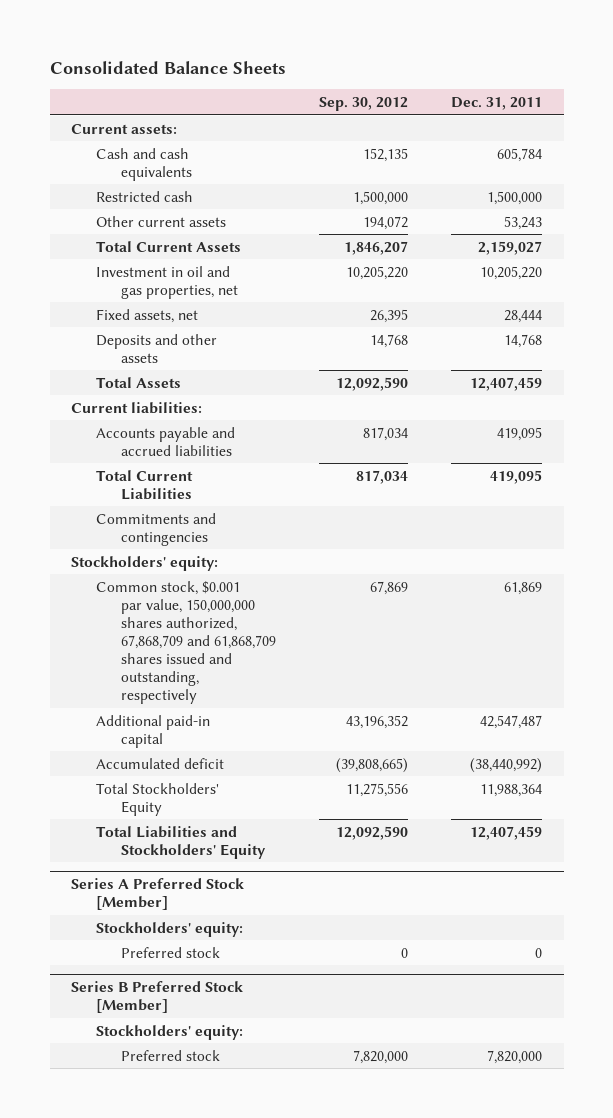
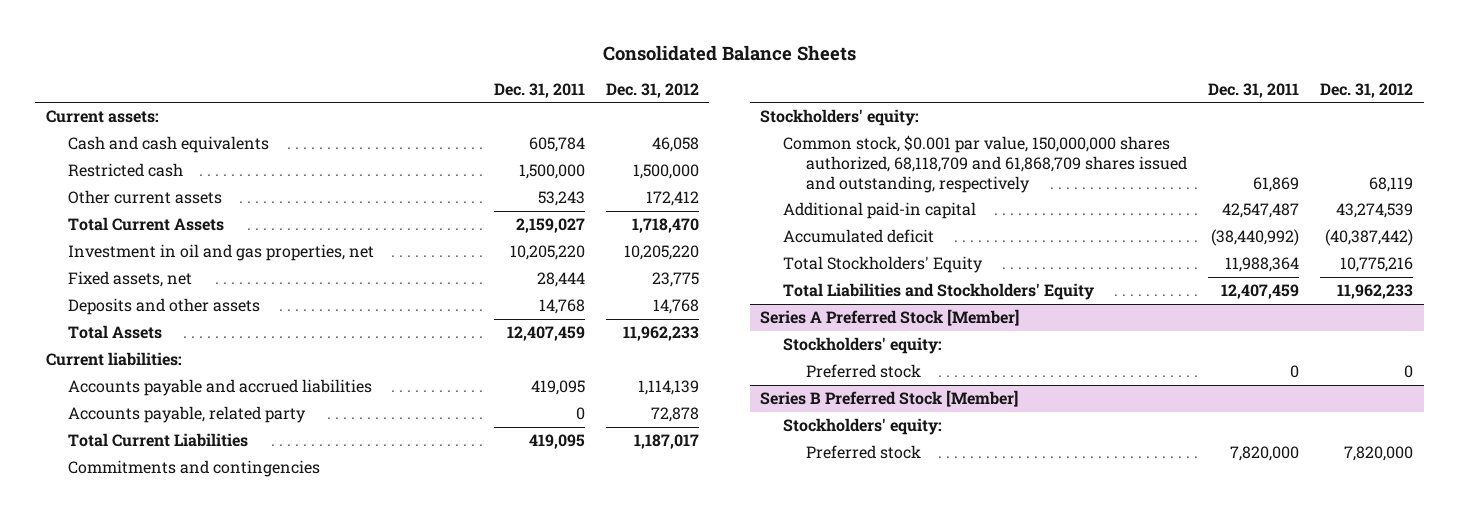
[318,97,408,112] Sep. 30, 2012 -> none
none -> [605,82,699,98] Dec. 31, 2012
none -> [68,406,307,424] Accounts payable, related party
[95,580,276,705] Common stock, $0.001 par value, 150,000,000 shares authorized, 67,868,709 and 61,868,709 shares issued and outstanding, respectively -> [783,135,1187,193] Common stock, $0.001 par value, 150,000,000 shares authorized, 68,118,709 and 61,868,709 shares issued and outstanding, respectively

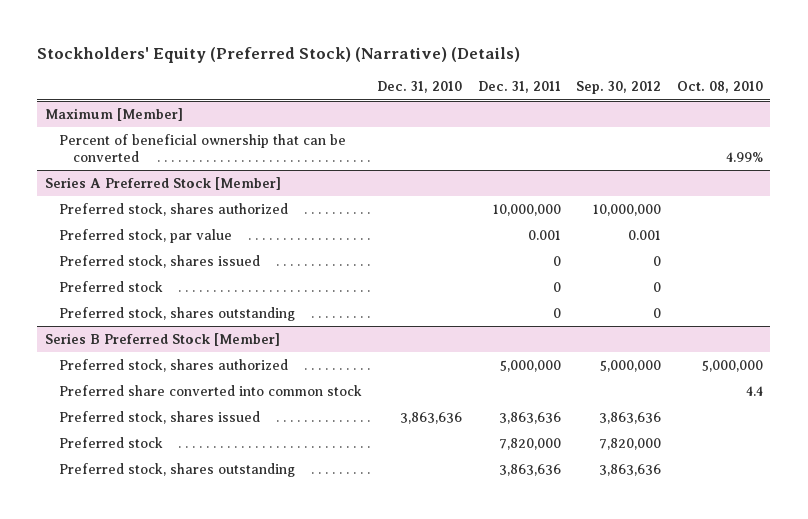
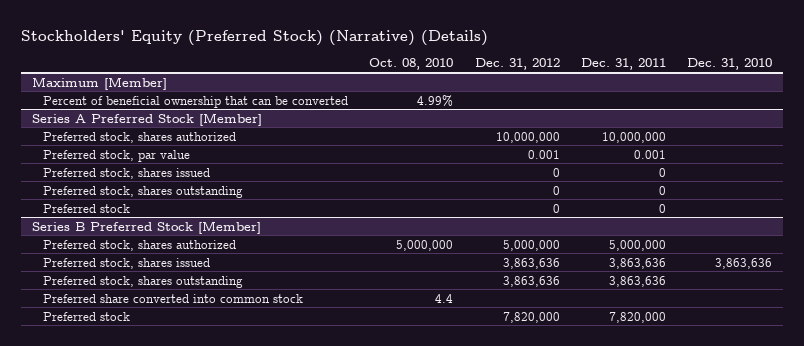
[576,81,662,95] Sep. 30, 2012 -> none
none -> [474,58,560,71] Dec. 31, 2012
[59,280,164,292] Preferred stock -> [42,203,130,213] Preferred stock
[59,384,363,396] Preferred share converted into common stock -> [42,293,303,303] Preferred share converted into common stock
[59,436,164,448] Preferred stock -> [42,311,130,321] Preferred stock

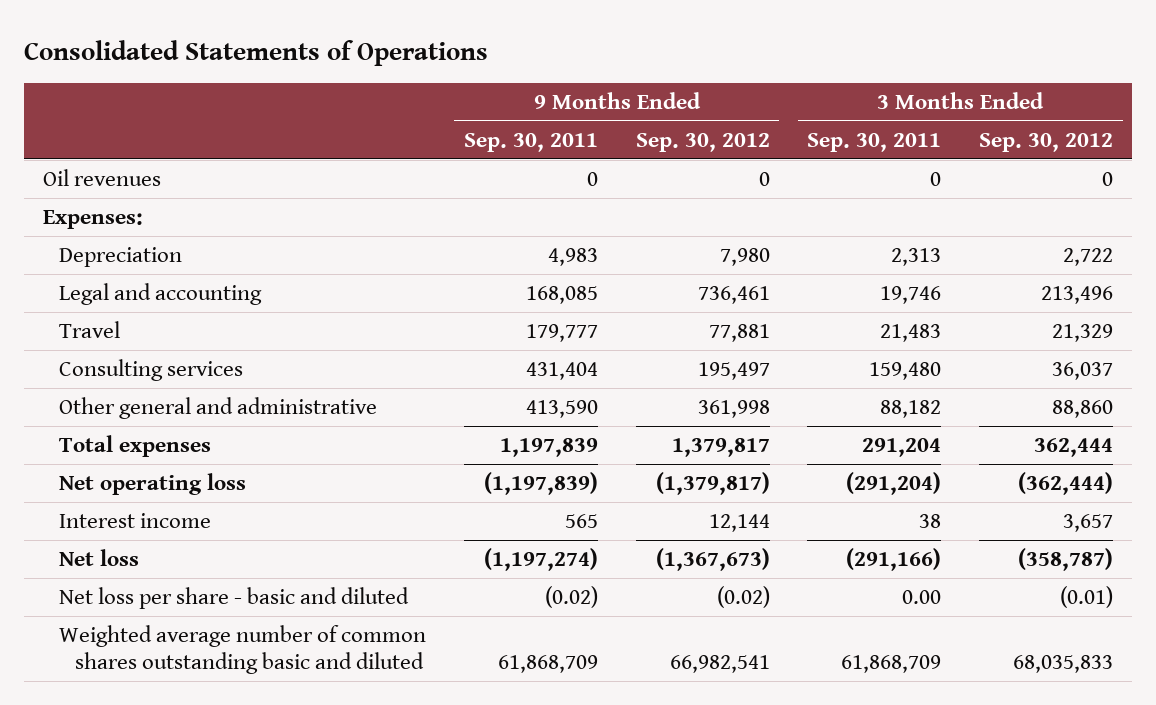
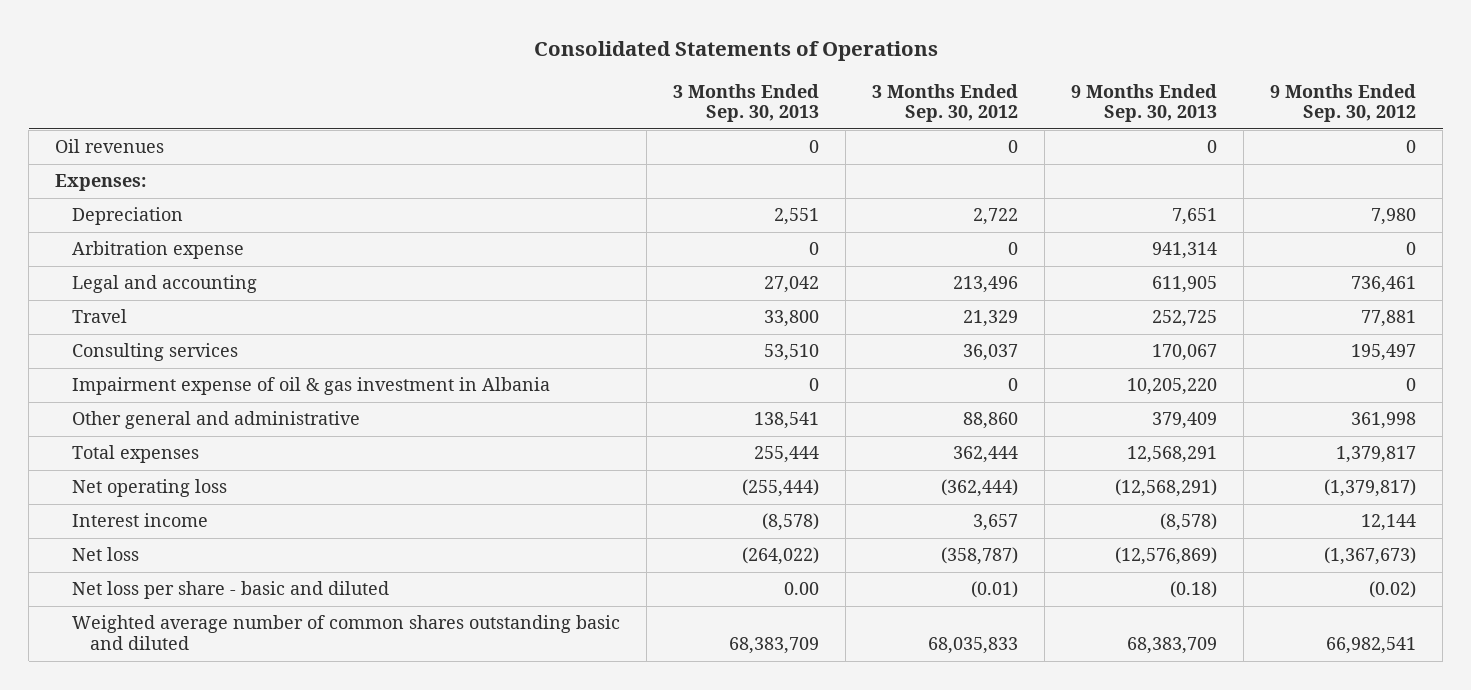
[463,133,598,153] Sep. 30, 2011 -> none
[807,133,942,153] Sep. 30, 2011 -> none
none -> [673,83,820,123] 3 Months Ended Sep. 30, 2013
none -> [1071,83,1218,123] 9 Months Ended Sep. 30, 2013
none -> [72,241,245,260] Arbitration expense
none -> [72,377,551,396] Impairment expense of oil & gas investment in Albania

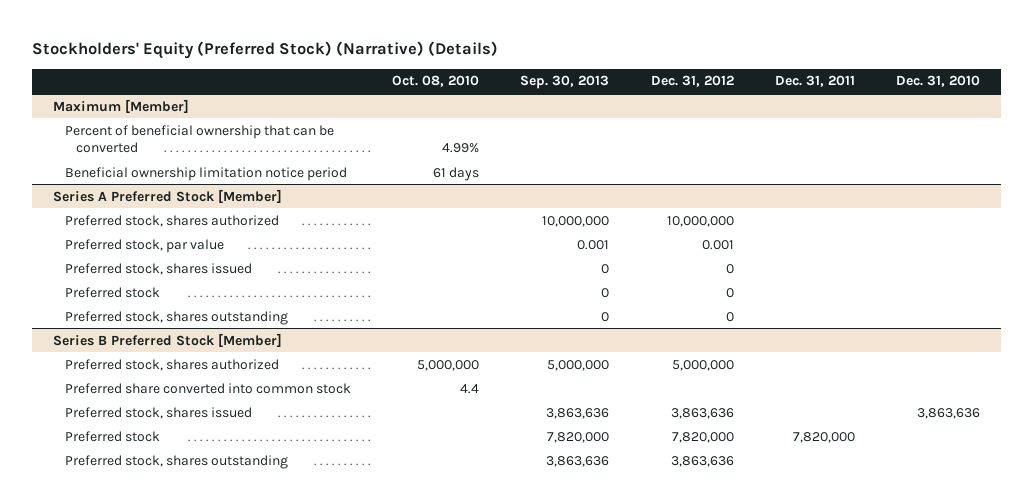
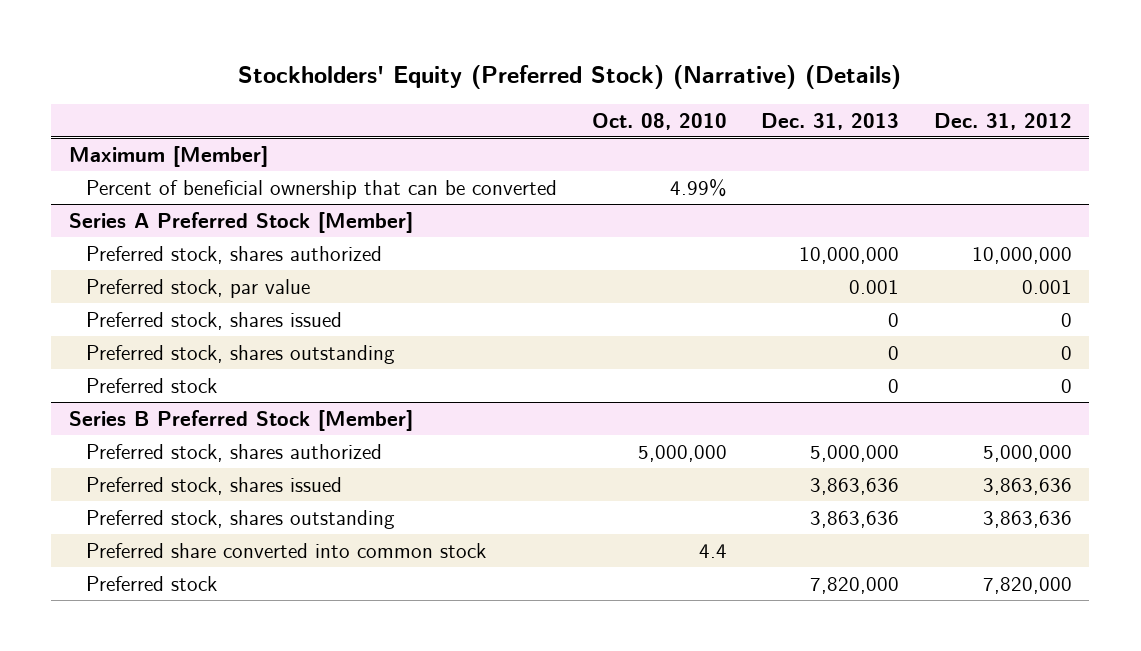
[520,75,610,90] Sep. 30, 2013 -> none
[774,75,855,88] Dec. 31, 2011 -> none
[896,75,981,88] Dec. 31, 2010 -> none
none -> [761,112,900,130] Dec. 31, 2013
[64,166,347,181] Beneficial ownership limitation notice period -> none
[64,286,160,298] Preferred stock -> [85,377,217,393] Preferred stock
[64,382,351,394] Preferred share converted into common stock -> [85,542,486,558] Preferred share converted into common stock
[64,430,160,442] Preferred stock -> [85,575,217,591] Preferred stock

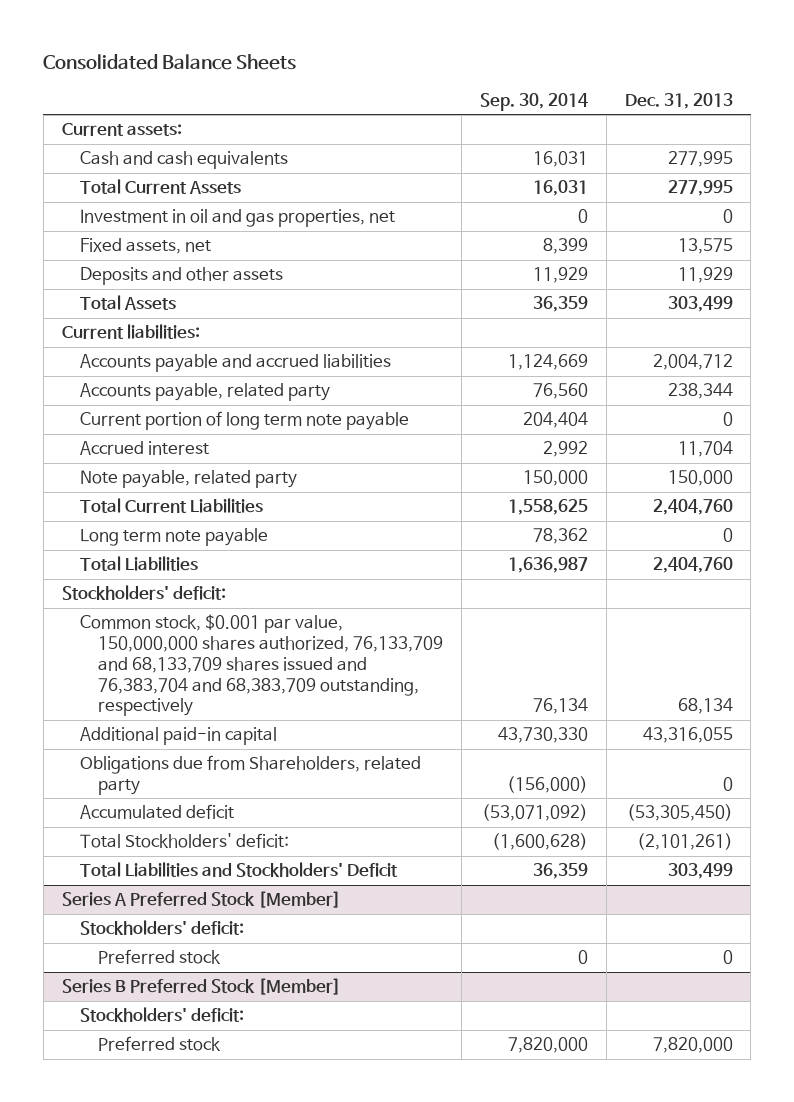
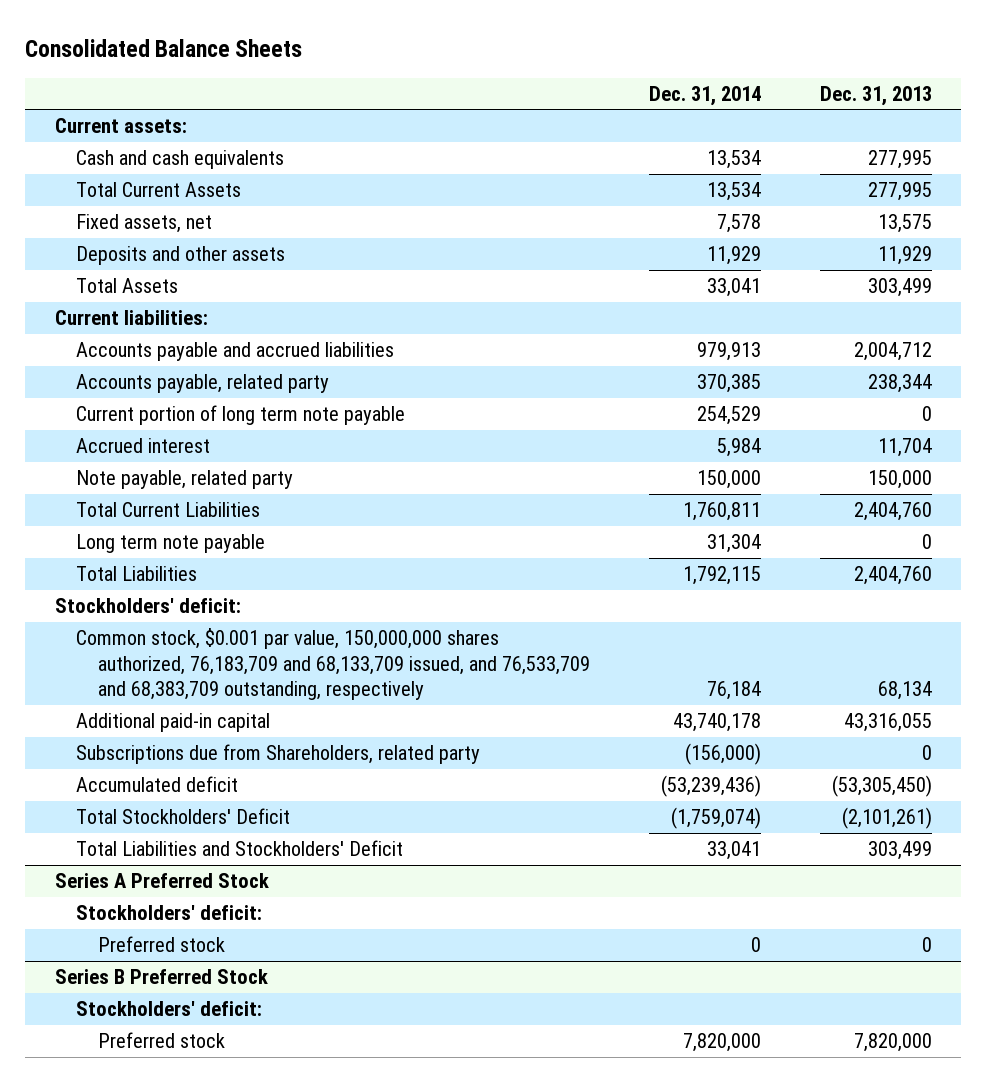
[479,92,588,111] Sep. 30, 2014 -> none
none -> [648,85,761,106] Dec. 31, 2014
[79,209,395,228] Investment in oil and gas properties, net -> none
[79,614,443,717] Common stock, $0.001 par value, 150,000,000 shares authorized, 76,133,709 and 68,133,709 shares issued and 76,383,704 and 68,383,709 outstanding, respectively -> [76,628,590,701] Common stock, $0.001 par value, 150,000,000 shares authorized, 76,183,709 and 68,133,709 issued, and 76,533,709 and 68,383,709 outstanding, respectively
[79,755,421,795] Obligations due from Shareholders, related party -> [76,744,481,765] Subscriptions due from Shareholders, related party
[79,833,289,849] Total Stockholders' deficit: -> [76,808,291,825] Total Stockholders' Deficit
[61,891,341,909] Series A Preferred Stock [Member] -> [54,873,269,889] Series A Preferred Stock
[61,978,341,996] Series B Preferred Stock [Member] -> [54,969,268,985] Series B Preferred Stock

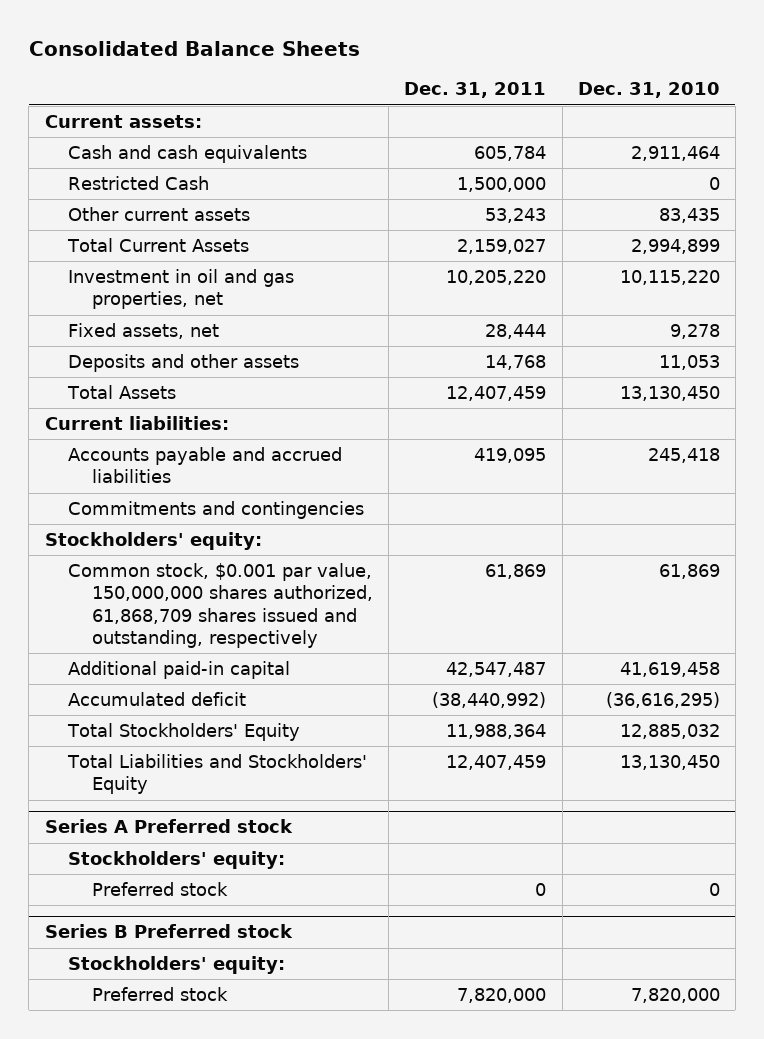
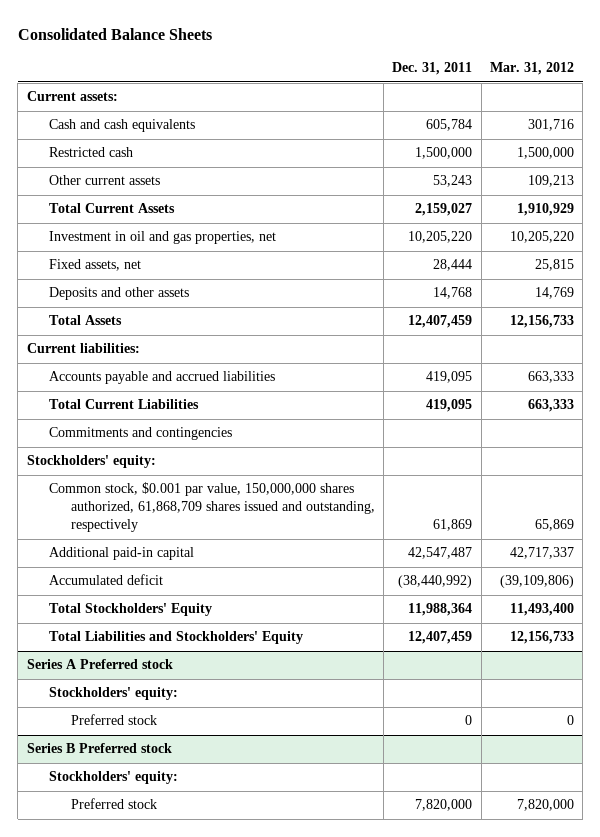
[577,82,720,99] Dec. 31, 2010 -> none
none -> [489,62,574,76] Mar. 31, 2012
[68,176,210,191] Restricted Cash -> [48,147,133,158] Restricted cash
none -> [48,399,199,410] Total Current Liabilities

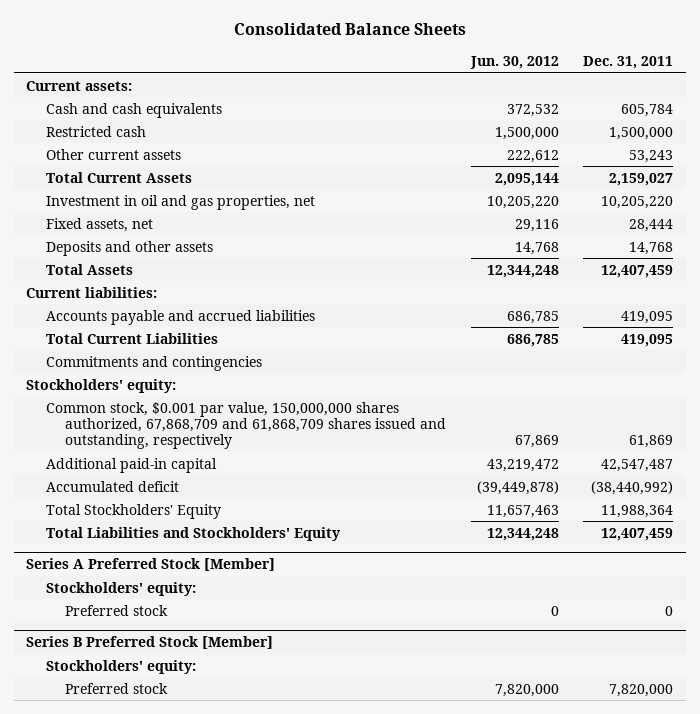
[489,62,574,76] Mar. 31, 2012 -> none
none -> [469,55,559,69] Jun. 30, 2012
[48,482,375,533] Common stock, $0.001 par value, 150,000,000 shares authorized, 61,868,709 shares issued and outstanding, respectively -> [45,401,446,450] Common stock, $0.001 par value, 150,000,000 shares authorized, 67,868,709 and 61,868,709 shares issued and outstanding, respectively
[26,659,173,670] Series A Preferred stock -> [26,557,276,571] Series A Preferred Stock [Member]
[26,743,172,754] Series B Preferred stock -> [26,635,274,649] Series B Preferred Stock [Member]

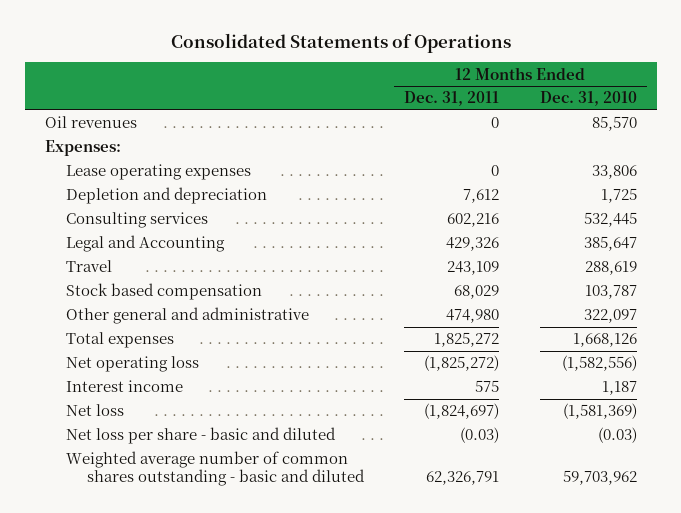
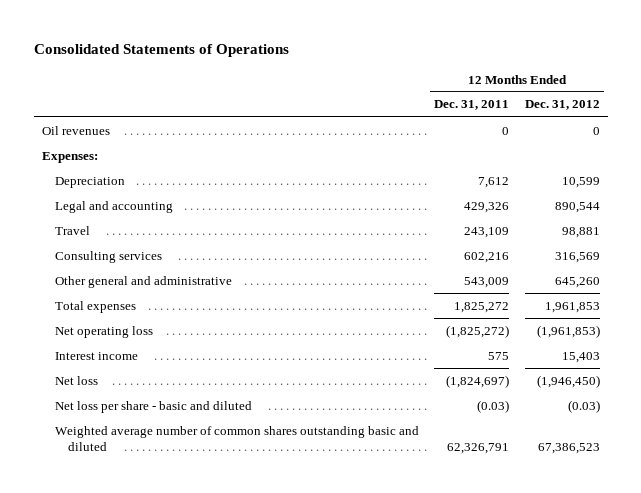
[539,91,637,107] Dec. 31, 2010 -> none
none -> [524,100,600,111] Dec. 31, 2012
[65,164,251,181] Lease operating expenses -> none
[65,187,267,205] Depletion and depreciation -> [54,176,125,188] Depreciation
[65,235,225,253] Legal and Accounting -> [54,200,173,213] Legal and accounting
[65,283,262,301] Stock based compensation -> none
[65,212,208,229] Consulting services -> [54,250,162,263] Consulting services
[446,309,500,324] 474,980 -> [464,276,510,288] 543,009
[65,451,365,486] Weighted average number of common shares outstanding - basic and diluted -> [54,425,419,451] Weighted average number of common shares outstanding basic and diluted

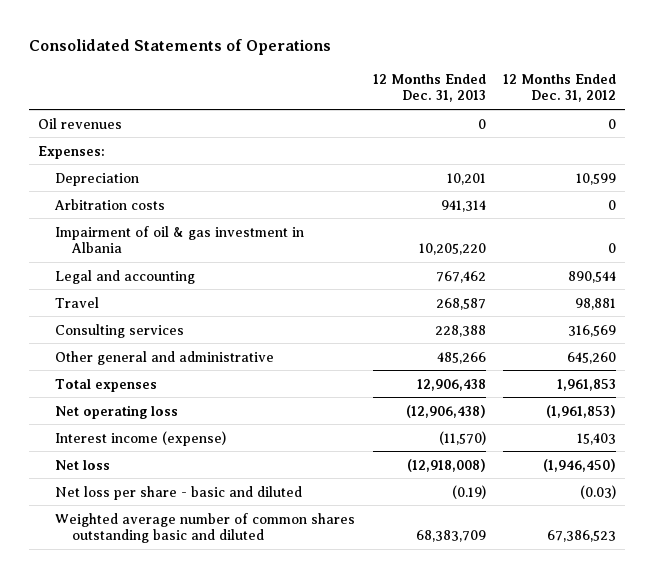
[434,100,510,111] Dec. 31, 2011 -> none
none -> [372,73,486,103] 12 Months Ended Dec. 31, 2013
none -> [54,198,166,210] Arbitration costs
none -> [55,225,305,254] Impairment of oil & gas investment in Albania
[54,351,138,360] Interest income -> [55,430,227,446] Interest income (expense)

